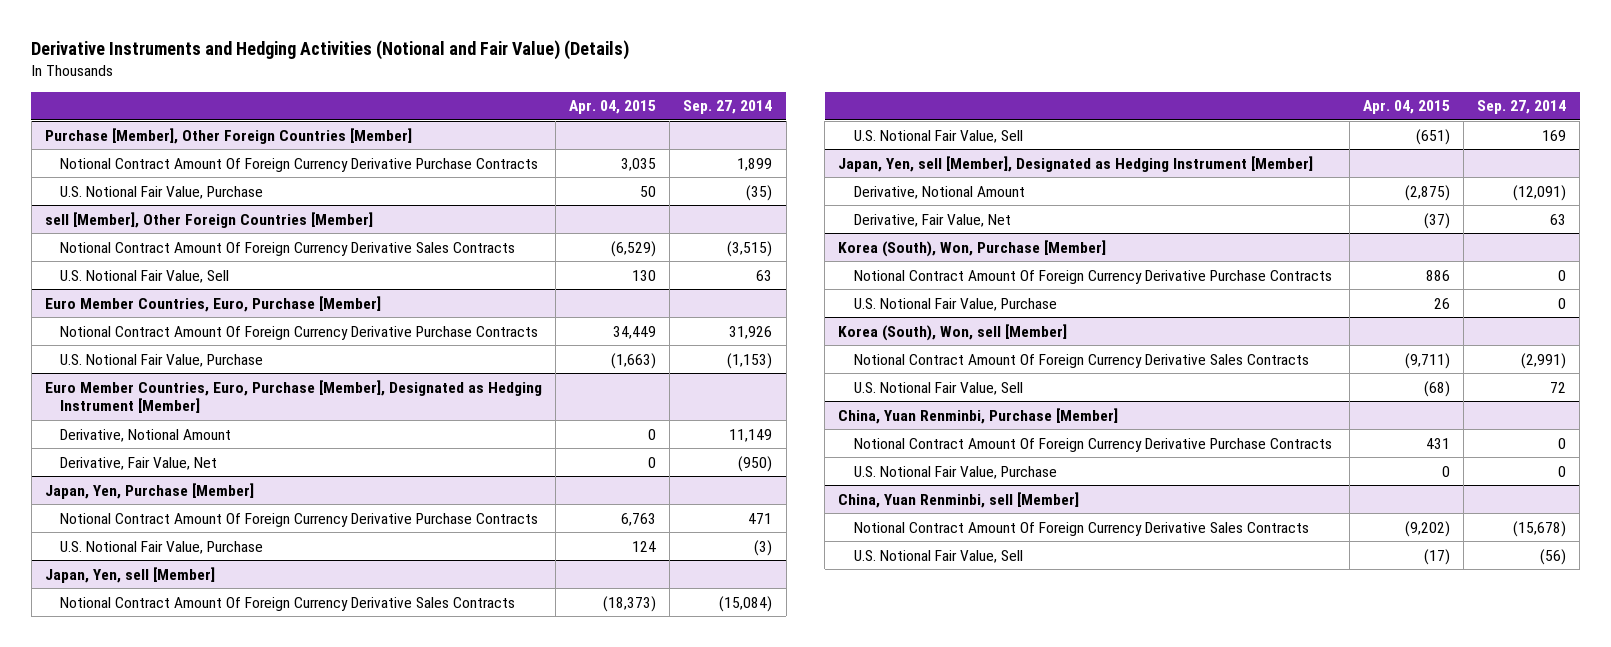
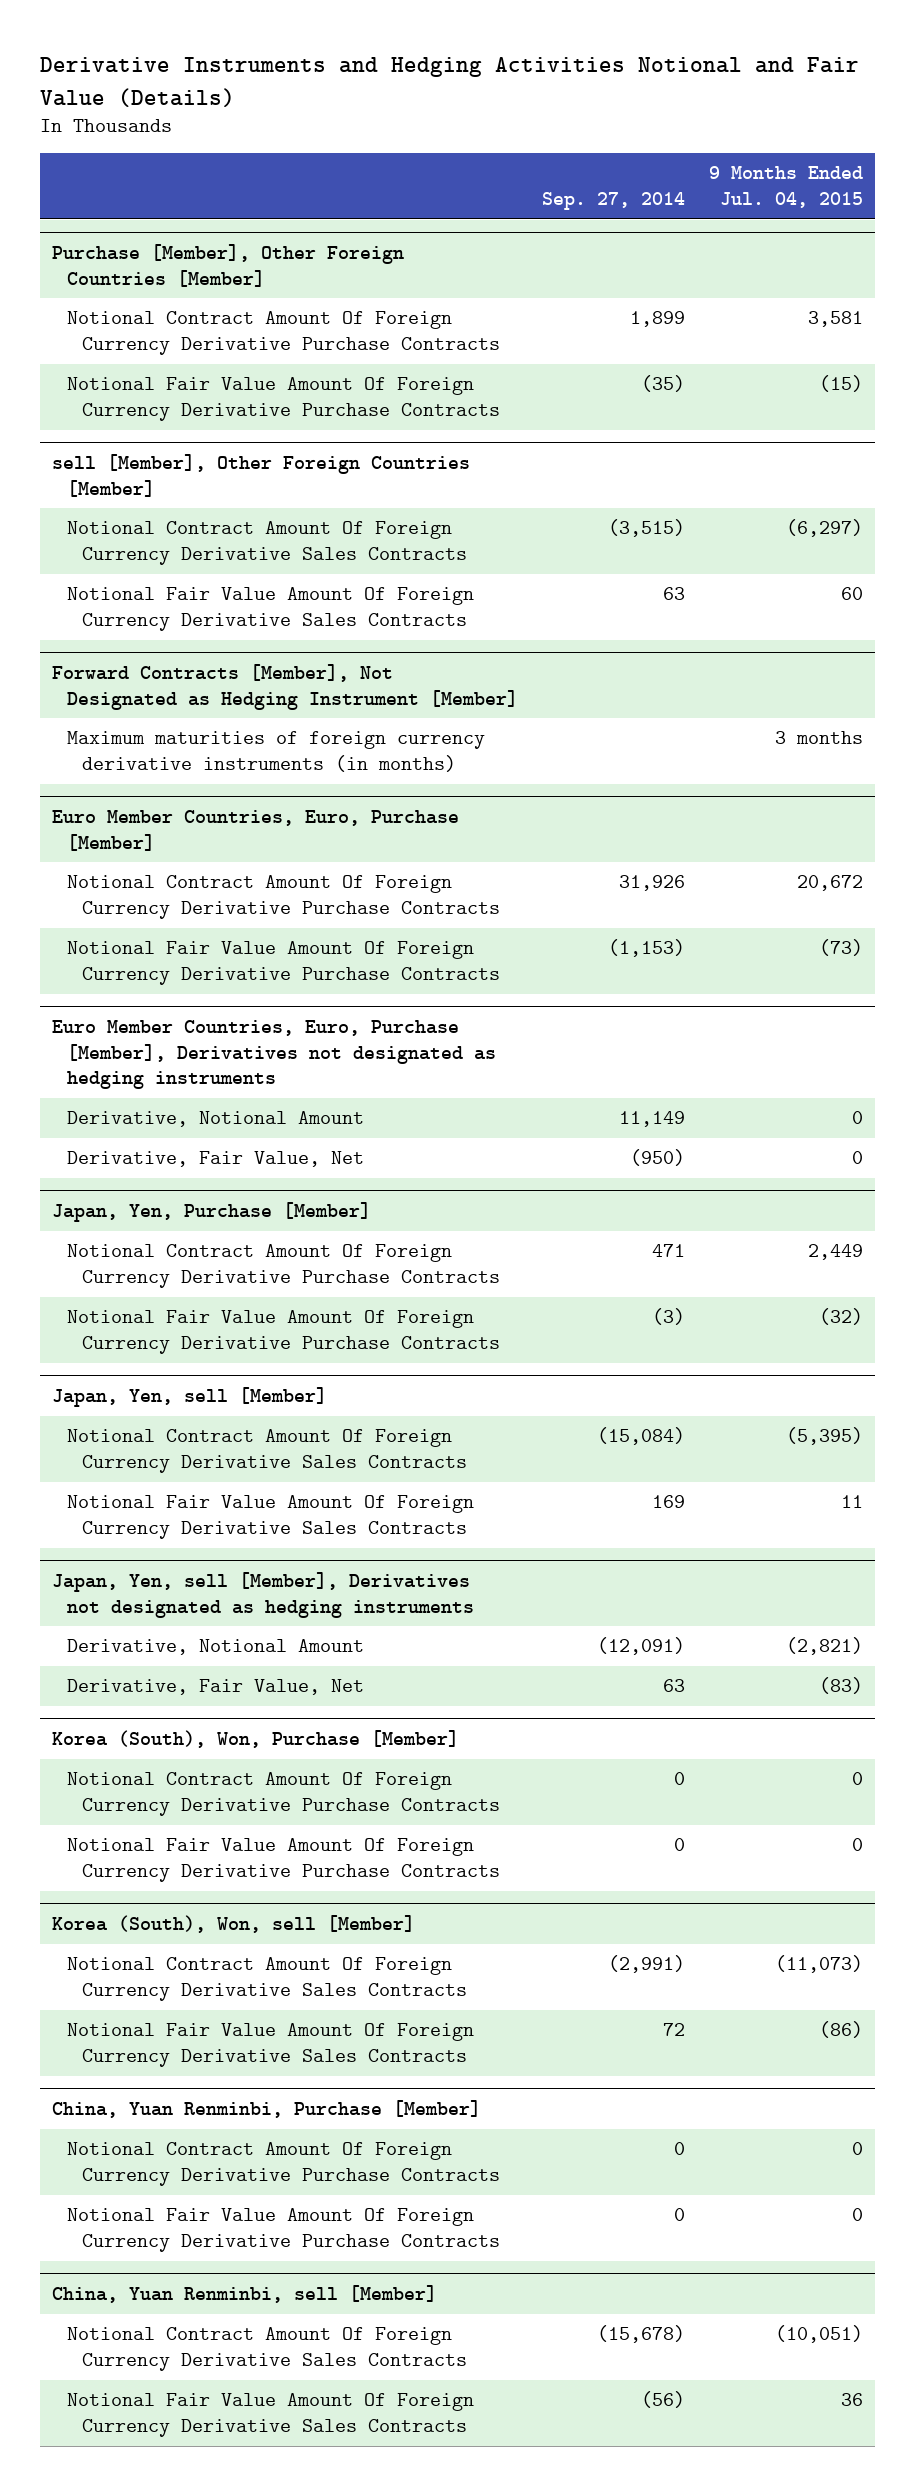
[31,40,630,61] Derivative Instruments and Hedging Activities (Notional and Fair Value) (Details) -> [40,57,860,107] Derivative Instruments and Hedging Activities Notional and Fair Value (Details)
[569,100,657,115] Apr. 04, 2015 -> none
none -> [709,166,864,209] 9 Months Ended Jul. 04, 2015
[60,185,264,199] U.S. Notional Fair Value, Purchase -> [67,377,501,421] Notional Fair Value Amount Of Foreign Currency Derivative Purchase Contracts
[60,269,230,283] U.S. Notional Fair Value, Sell -> [67,587,475,631] Notional Fair Value Amount Of Foreign Currency Derivative Sales Contracts
none -> [52,664,519,710] Forward Contracts [Member], Not Designated as Hedging Instrument [Member]
none -> [67,731,486,772] Maximum maturities of foreign currency derivative instruments (in months)
[60,353,264,367] U.S. Notional Fair Value, Purchase -> [67,941,501,985] Notional Fair Value Amount Of Foreign Currency Derivative Purchase Contracts
[44,379,542,414] Euro Member Countries, Euro, Purchase [Member], Designated as Hedging Instrument [Member] -> [52,1020,497,1090] Euro Member Countries, Euro, Purchase [Member], Derivatives not designated as hedging instruments
[60,540,264,554] U.S. Notional Fair Value, Purchase -> [67,1310,501,1354] Notional Fair Value Amount Of Foreign Currency Derivative Purchase Contracts
[853,129,1023,143] U.S. Notional Fair Value, Sell -> [67,1495,475,1539] Notional Fair Value Amount Of Foreign Currency Derivative Sales Contracts
[838,155,1314,172] Japan, Yen, sell [Member], Designated as Hedging Instrument [Member] -> [52,1572,475,1618] Japan, Yen, sell [Member], Derivatives not designated as hedging instruments
[853,297,1057,311] U.S. Notional Fair Value, Purchase -> [67,1838,501,1882] Notional Fair Value Amount Of Foreign Currency Derivative Purchase Contracts
[853,381,1023,395] U.S. Notional Fair Value, Sell -> [67,2023,475,2067] Notional Fair Value Amount Of Foreign Currency Derivative Sales Contracts
[853,465,1057,479] U.S. Notional Fair Value, Purchase -> [67,2208,501,2252] Notional Fair Value Amount Of Foreign Currency Derivative Purchase Contracts
[853,549,1023,563] U.S. Notional Fair Value, Sell -> [67,2393,475,2437] Notional Fair Value Amount Of Foreign Currency Derivative Sales Contracts

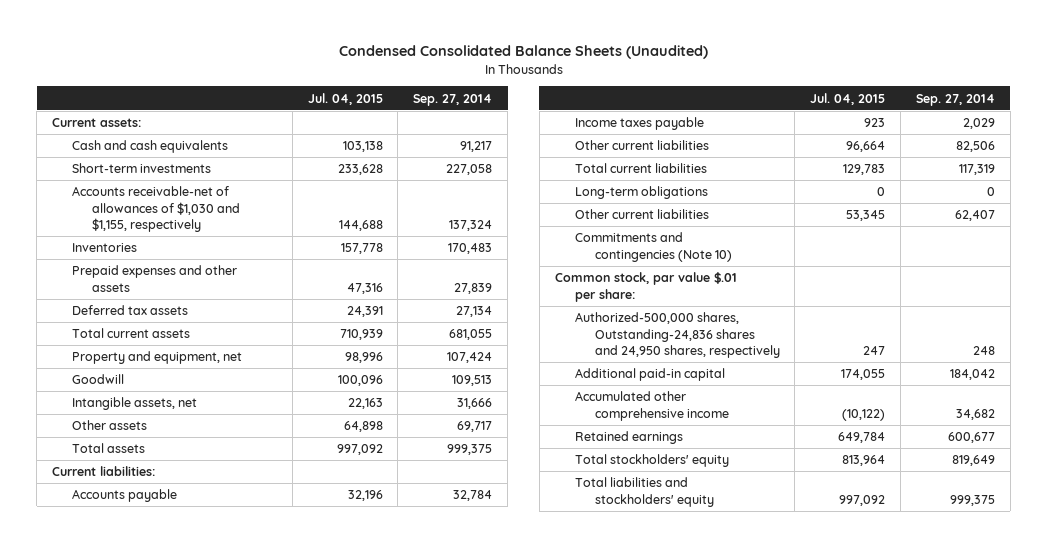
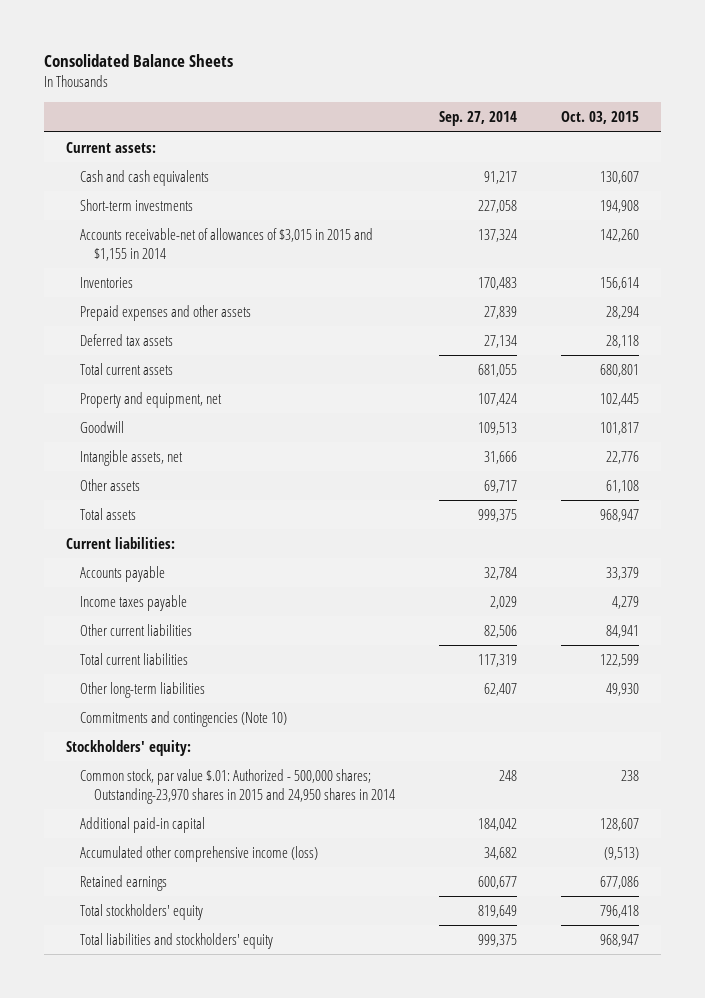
[338,45,708,60] Condensed Consolidated Balance Sheets (Unaudited) -> [43,54,233,68] Consolidated Balance Sheets
[307,92,383,105] Jul. 04, 2015 -> none
none -> [561,111,640,125] Oct. 03, 2015
[71,186,240,232] Accounts receivable-net of allowances of $1,030 and $1,155, respectively -> [79,228,373,261] Accounts receivable-net of allowances of $3,015 in 2015 and $1,155 in 2014
[574,186,708,200] Long-term obligations -> none
[574,209,709,220] Other current liabilities -> [79,682,205,699] Other long-term liabilities
[554,272,737,302] Common stock, par value $.01 per share: -> none
none -> [65,740,191,757] Stockholders' equity:
[574,312,780,358] Authorized-500,000 shares, Outstanding-24,836 shares and 24,950 shares, respectively -> [79,769,395,804] Common stock, par value $.01: Authorized - 500,000 shares; Outstanding-23,970 shares in 2015 and 24,950 shares in 2014
[574,391,729,421] Accumulated other comprehensive income -> [79,846,318,863] Accumulated other comprehensive income (loss)

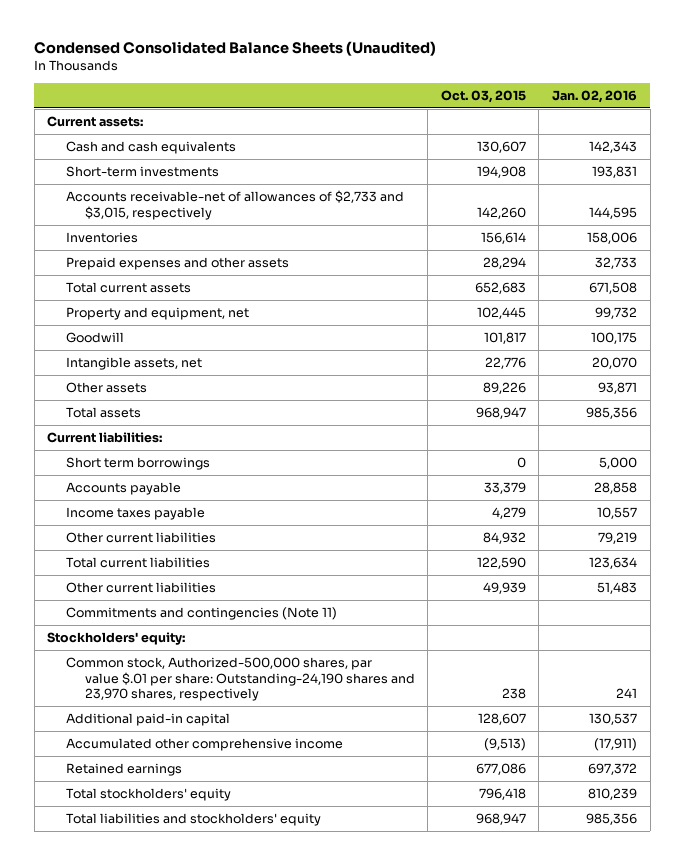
[43,54,233,68] Consolidated Balance Sheets -> [34,41,437,57] Condensed Consolidated Balance Sheets (Unaudited)
[439,111,518,127] Sep. 27, 2014 -> none
none -> [552,89,638,103] Jan. 02, 2016
[79,228,373,261] Accounts receivable-net of allowances of $3,015 in 2015 and $1,155 in 2014 -> [65,190,404,220] Accounts receivable-net of allowances of $2,733 and $3,015, respectively
[79,334,173,347] Deferred tax assets -> none
[600,364,640,378] 680,801 -> [474,282,526,295] 652,683
[606,480,640,494] 61,108 -> [482,382,526,395] 89,226
none -> [65,457,210,471] Short term borrowings
[606,625,640,639] 84,941 -> [482,532,526,545] 84,932
[600,654,640,668] 122,599 -> [476,557,526,570] 122,590
[79,682,205,699] Other long-term liabilities -> [65,582,216,594] Other current liabilities
[606,683,640,697] 49,930 -> [482,582,526,595] 49,939
[79,711,287,728] Commitments and contingencies (Note 10) -> [65,607,337,621] Commitments and contingencies (Note 11)
[79,769,395,804] Common stock, par value $.01: Authorized - 500,000 shares; Outstanding-23,970 shares in 2015 and 24,950 shares in 2014 -> [65,657,415,702] Common stock, Authorized-500,000 shares, par value $.01 per share: Outstanding-24,190 shares and 23,970 shares, respectively
[79,846,318,863] Accumulated other comprehensive income (loss) -> [65,738,343,752] Accumulated other comprehensive income

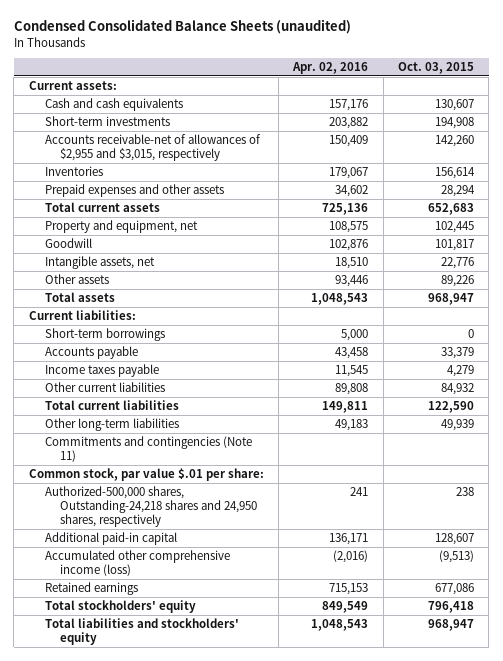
[34,41,437,57] Condensed Consolidated Balance Sheets (Unaudited) -> [13,19,351,35] Condensed Consolidated Balance Sheets (unaudited)
[552,89,638,103] Jan. 02, 2016 -> none
none -> [292,61,369,74] Apr. 02, 2016
[65,190,404,220] Accounts receivable-net of allowances of $2,733 and $3,015, respectively -> [44,134,261,161] Accounts receivable-net of allowances of $2,955 and $3,015, respectively
[65,457,210,471] Short term borrowings -> [44,328,165,342] Short-term borrowings
[65,582,216,594] Other current liabilities -> [44,418,179,432] Other long-term liabilities
[47,632,186,646] Stockholders' equity: -> none
none -> [28,468,264,482] Common stock, par value $.01 per share:
[65,657,415,702] Common stock, Authorized-500,000 shares, par value $.01 per share: Outstanding-24,190 shares and 23,970 shares, respectively -> [44,486,258,527] Authorized-500,000 shares, Outstanding-24,218 shares and 24,950 shares, respectively
[65,738,343,752] Accumulated other comprehensive income -> [44,550,230,576] Accumulated other comprehensive income (loss)

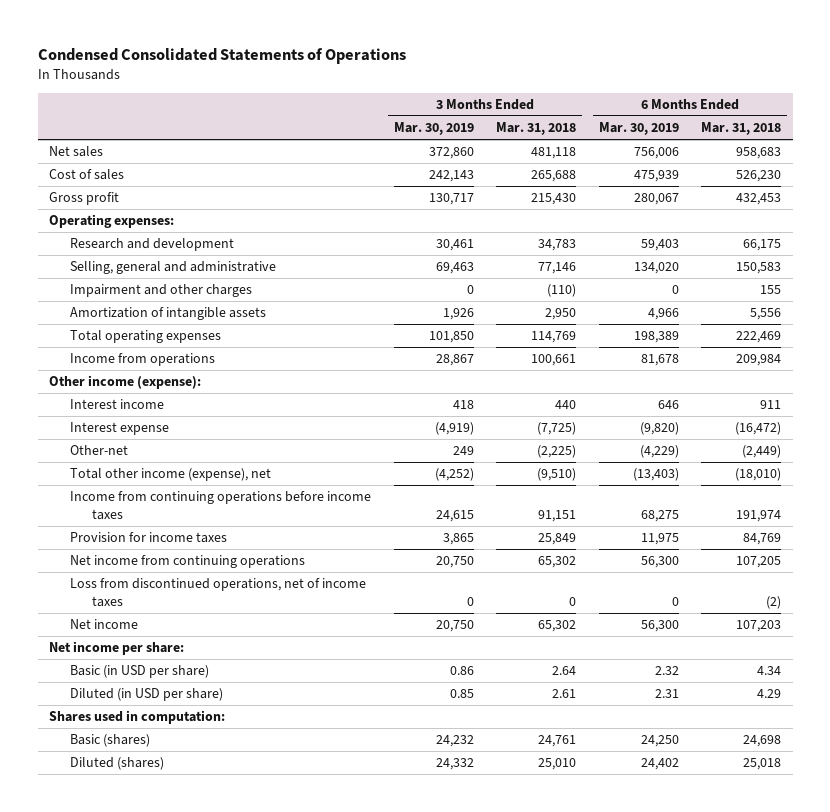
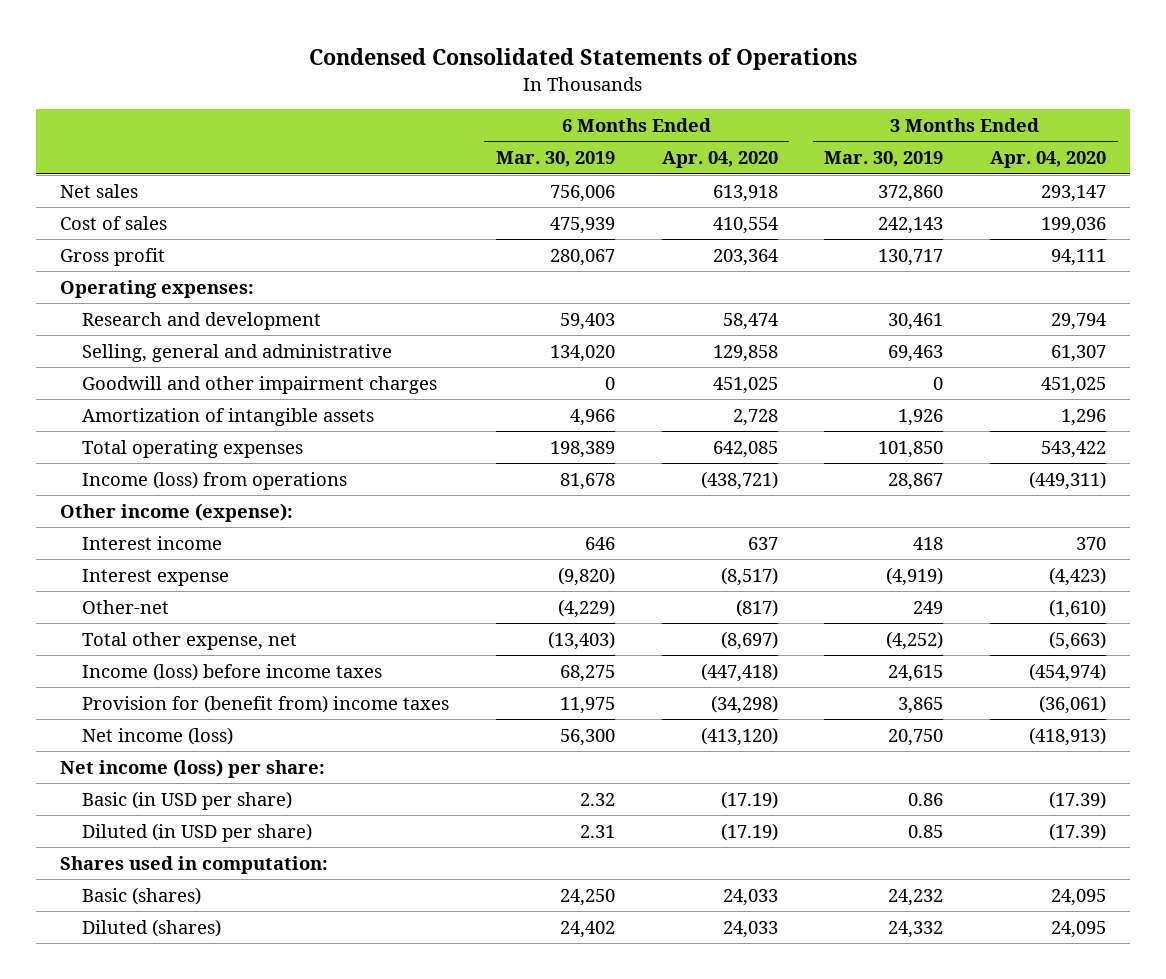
[496,122,577,136] Mar. 31, 2018 -> none
[701,122,782,136] Mar. 31, 2018 -> none
none -> [661,151,778,169] Apr. 04, 2020
none -> [990,151,1107,169] Apr. 04, 2020
[70,284,253,298] Impairment and other charges -> [81,375,437,394] Goodwill and other impairment charges
[70,353,216,367] Income from operations -> [81,470,347,490] Income (loss) from operations
[70,555,306,569] Net income from continuing operations -> none
[70,578,367,607] Loss from discontinued operations, net of income taxes -> none
[70,468,272,482] Total other income (expense), net -> [81,631,297,650] Total other expense, net
[70,491,372,520] Income from continuing operations before income taxes -> [81,662,382,681] Income (loss) before income taxes
[70,532,228,544] Provision for income taxes -> [81,694,449,713] Provision for (benefit from) income taxes
[70,619,139,630] Net income -> [81,726,233,745] Net income (loss)
[48,641,184,656] Net income per share: -> [59,758,325,778] Net income (loss) per share:

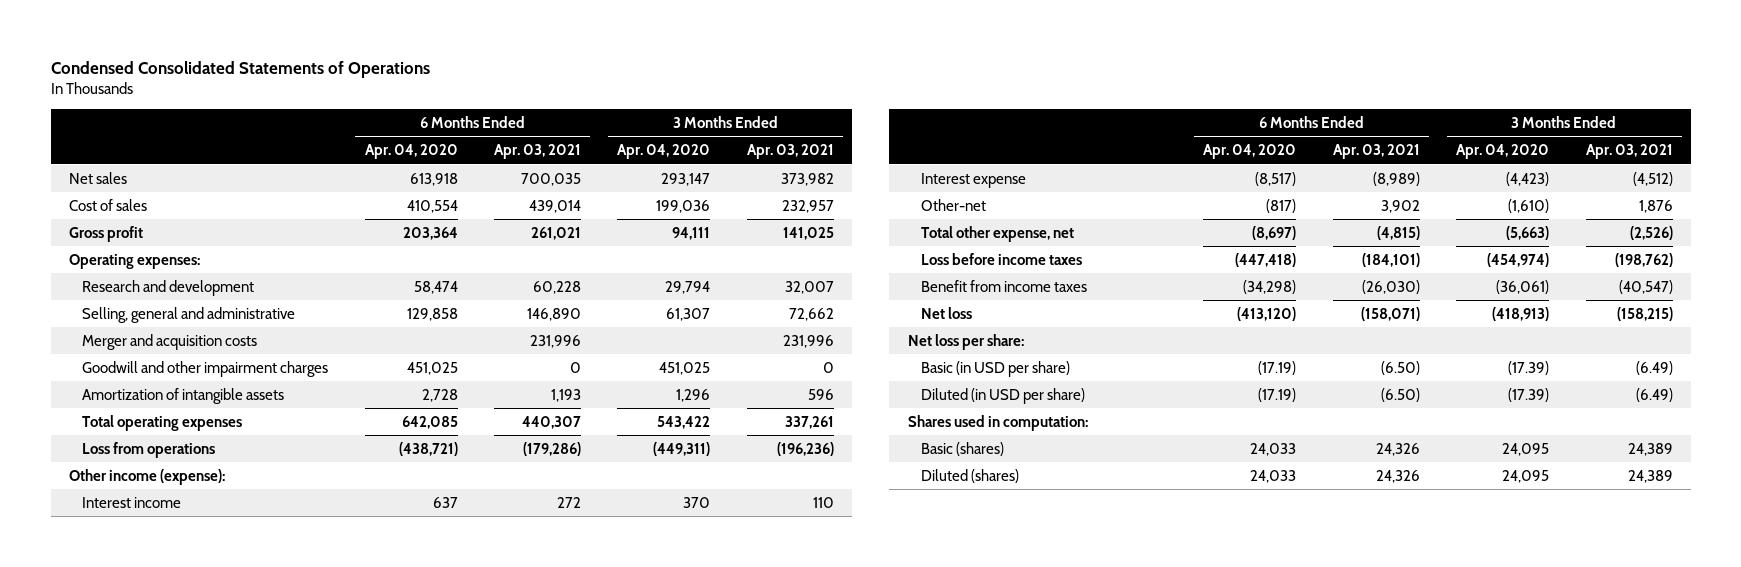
[495,151,615,168] Mar. 30, 2019 -> none
[824,151,944,168] Mar. 30, 2019 -> none
none -> [494,144,582,160] Apr. 03, 2021
none -> [746,144,834,160] Apr. 03, 2021
none -> [82,333,258,350] Merger and acquisition costs
[81,470,347,490] Income (loss) from operations -> [82,441,216,458] Loss from operations
[81,662,382,681] Income (loss) before income taxes -> [920,252,1082,265] Loss before income taxes
[81,694,449,713] Provision for (benefit from) income taxes -> [920,279,1087,292] Benefit from income taxes
[81,726,233,745] Net income (loss) -> [920,306,972,319] Net loss
[59,758,325,778] Net income (loss) per share: -> [907,333,1024,350] Net loss per share:

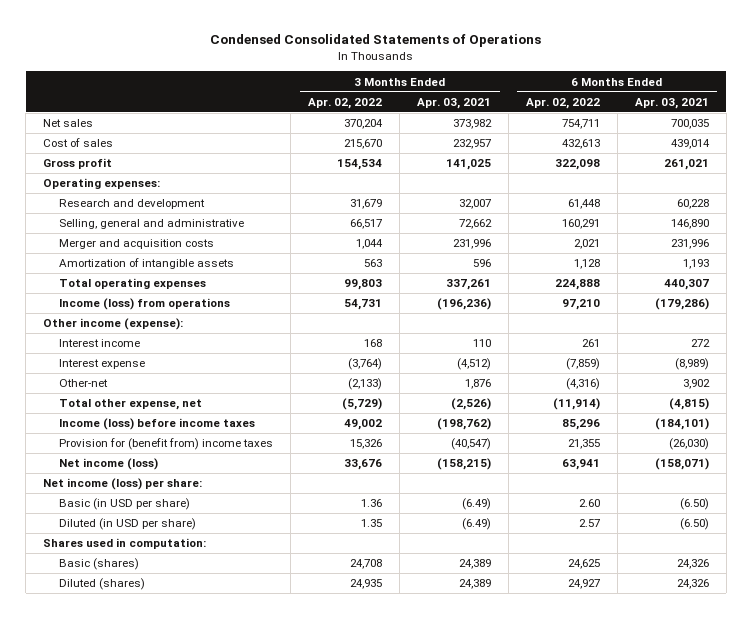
[364,144,458,160] Apr. 04, 2020 -> none
[617,144,711,160] Apr. 04, 2020 -> none
none -> [308,97,383,109] Apr. 02, 2022
none -> [525,97,600,109] Apr. 02, 2022
[82,360,329,377] Goodwill and other impairment charges -> none
[82,441,216,458] Loss from operations -> [59,298,231,311] Income (loss) from operations
[920,252,1082,265] Loss before income taxes -> [59,418,256,431] Income (loss) before income taxes
[920,279,1087,292] Benefit from income taxes -> [59,438,274,451] Provision for (benefit from) income taxes
[920,306,972,319] Net loss -> [59,458,159,471] Net income (loss)
[907,333,1024,350] Net loss per share: -> [42,478,202,491] Net income (loss) per share:

